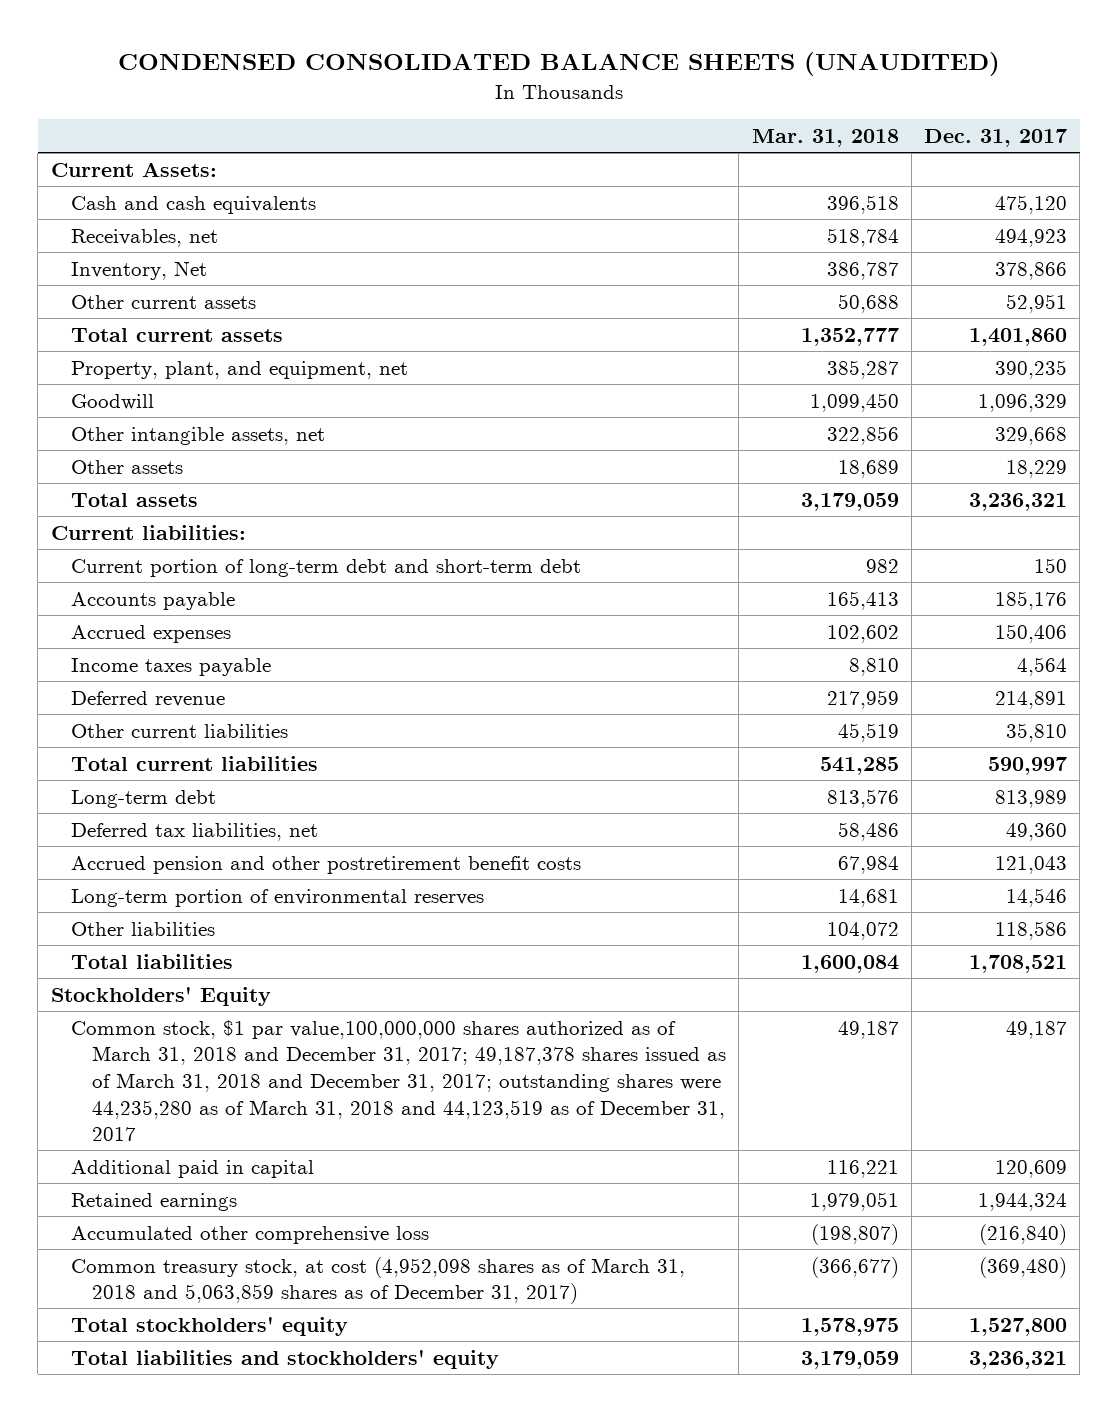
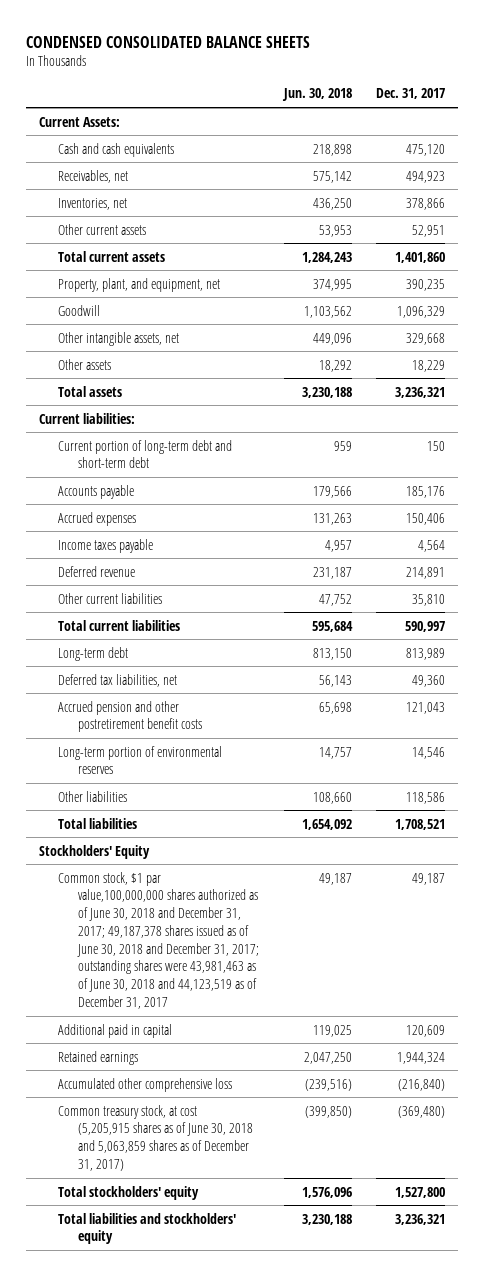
[117,52,1000,77] CONDENSED CONSOLIDATED BALANCE SHEETS (UNAUDITED) -> [26,35,311,48] CONDENSED CONSOLIDATED BALANCE SHEETS
[751,129,899,148] Mar. 31, 2018 -> none
none -> [281,88,352,102] Jun. 30, 2018
[71,260,208,280] Inventory, Net -> [58,197,128,210] Inventories, net
[71,1019,726,1142] Common stock, $1 par value,100,000,000 shares authorized as of March 31, 2018 and December 31, 2017; 49,187,378 shares issued as of March 31, 2018 and December 31, 2017; outstanding shares were 44,235,280 as of March 31, 2018 and 44,123,519 as of December 31, 2017 -> [58,871,260,1009] Common stock, $1 par value,100,000,000 shares authorized as of June 30, 2018 and December 31, 2017; 49,187,378 shares issued as of June 30, 2018 and December 31, 2017; outstanding shares were 43,981,463 as of June 30, 2018 and 44,123,519 as of December 31, 2017
[71,1256,686,1305] Common treasury stock, at cost (4,952,098 shares as of March 31, 2018 and 5,063,859 shares as of December 31, 2017) -> [58,1104,254,1171] Common treasury stock, at cost (5,205,915 shares as of June 30, 2018 and 5,063,859 shares as of December 31, 2017)

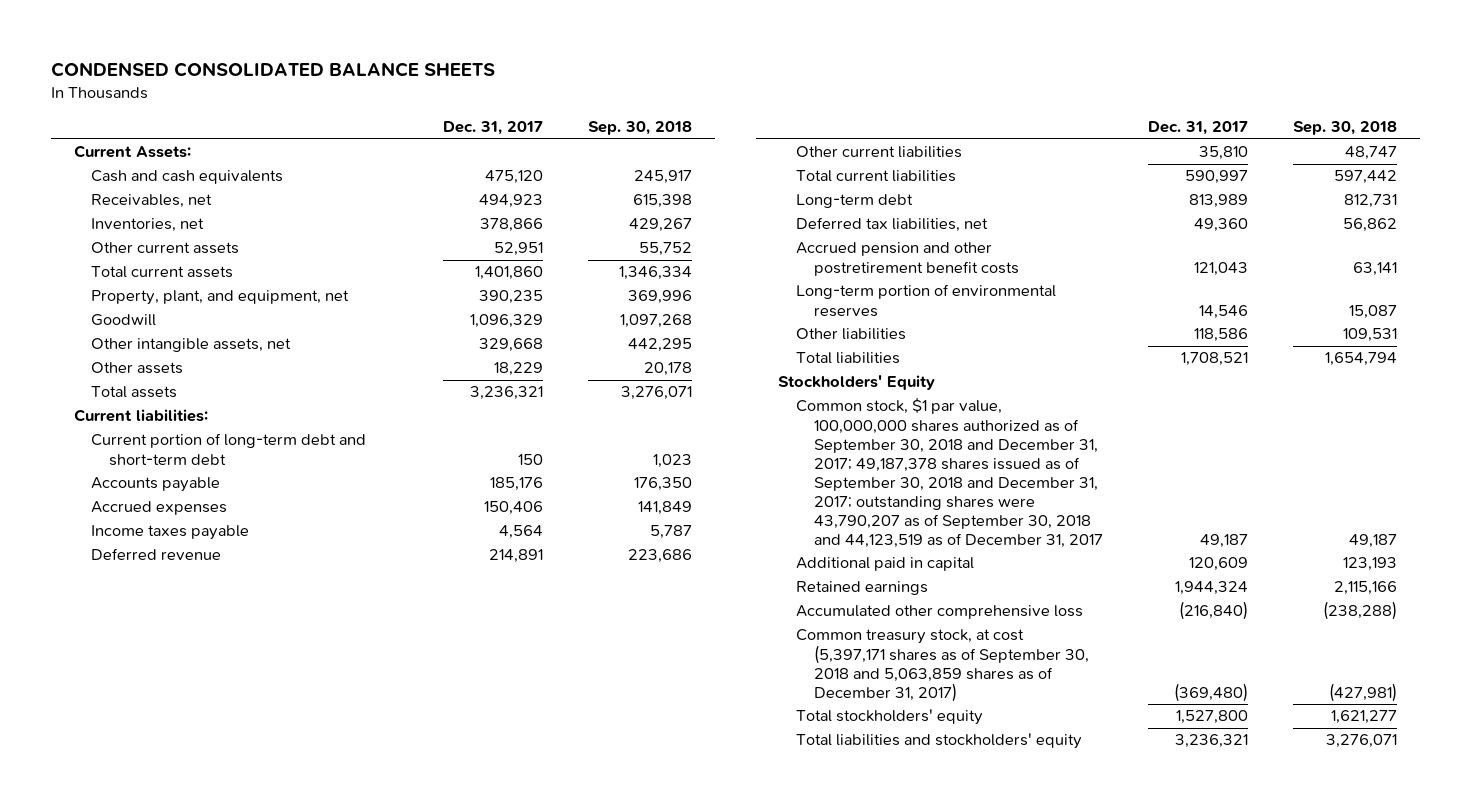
[281,88,352,102] Jun. 30, 2018 -> none
none -> [588,121,693,136] Sep. 30, 2018
[58,871,260,1009] Common stock, $1 par value,100,000,000 shares authorized as of June 30, 2018 and December 31, 2017; 49,187,378 shares issued as of June 30, 2018 and December 31, 2017; outstanding shares were 43,981,463 as of June 30, 2018 and 44,123,519 as of December 31, 2017 -> [796,398,1103,549] Common stock, $1 par value, 100,000,000 shares authorized as of September 30, 2018 and December 31, 2017; 49,187,378 shares issued as of September 30, 2018 and December 31, 2017; outstanding shares were 43,790,207 as of September 30, 2018 and 44,123,519 as of December 31, 2017
[58,1104,254,1171] Common treasury stock, at cost (5,205,915 shares as of June 30, 2018 and 5,063,859 shares as of December 31, 2017) -> [796,629,1089,702] Common treasury stock, at cost (5,397,171 shares as of September 30, 2018 and 5,063,859 shares as of December 31, 2017)

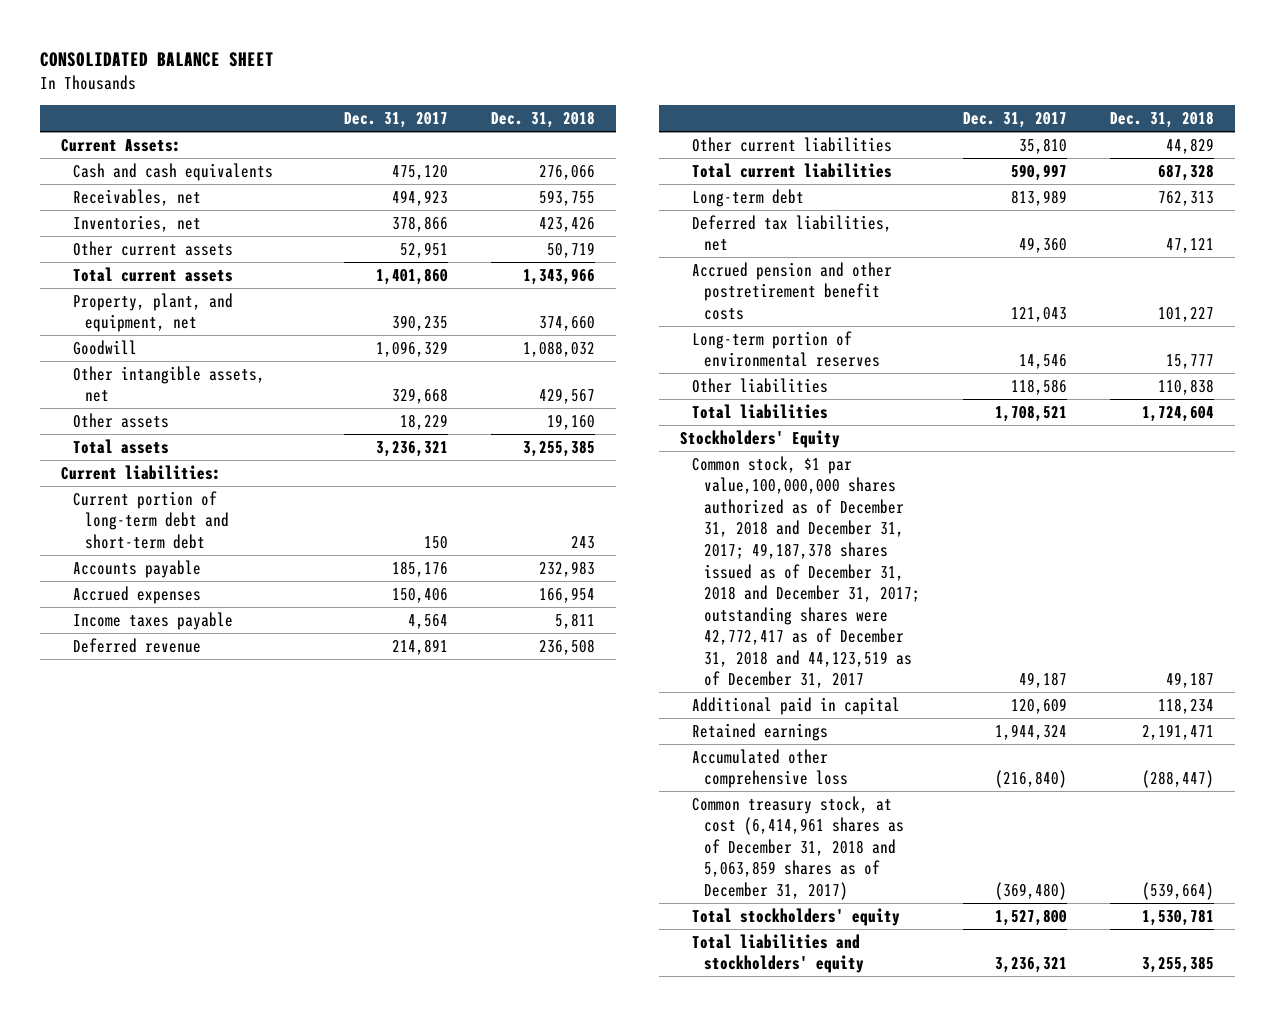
[50,62,495,78] CONDENSED CONSOLIDATED BALANCE SHEETS -> [39,51,274,67] CONSOLIDATED BALANCE SHEET
[588,121,693,136] Sep. 30, 2018 -> none
none -> [490,111,595,129] Dec. 31, 2018
[796,398,1103,549] Common stock, $1 par value, 100,000,000 shares authorized as of September 30, 2018 and December 31, 2017; 49,187,378 shares issued as of September 30, 2018 and December 31, 2017; outstanding shares were 43,790,207 as of September 30, 2018 and 44,123,519 as of December 31, 2017 -> [691,455,920,689] Common stock, $1 par value,100,000,000 shares authorized as of December 31, 2018 and December 31, 2017; 49,187,378 shares issued as of December 31, 2018 and December 31, 2017; outstanding shares were 42,772,417 as of December 31, 2018 and 44,123,519 as of December 31, 2017
[796,629,1089,702] Common treasury stock, at cost (5,397,171 shares as of September 30, 2018 and 5,063,859 shares as of December 31, 2017) -> [691,795,904,901] Common treasury stock, at cost (6,414,961 shares as of December 31, 2018 and 5,063,859 shares as of December 31, 2017)

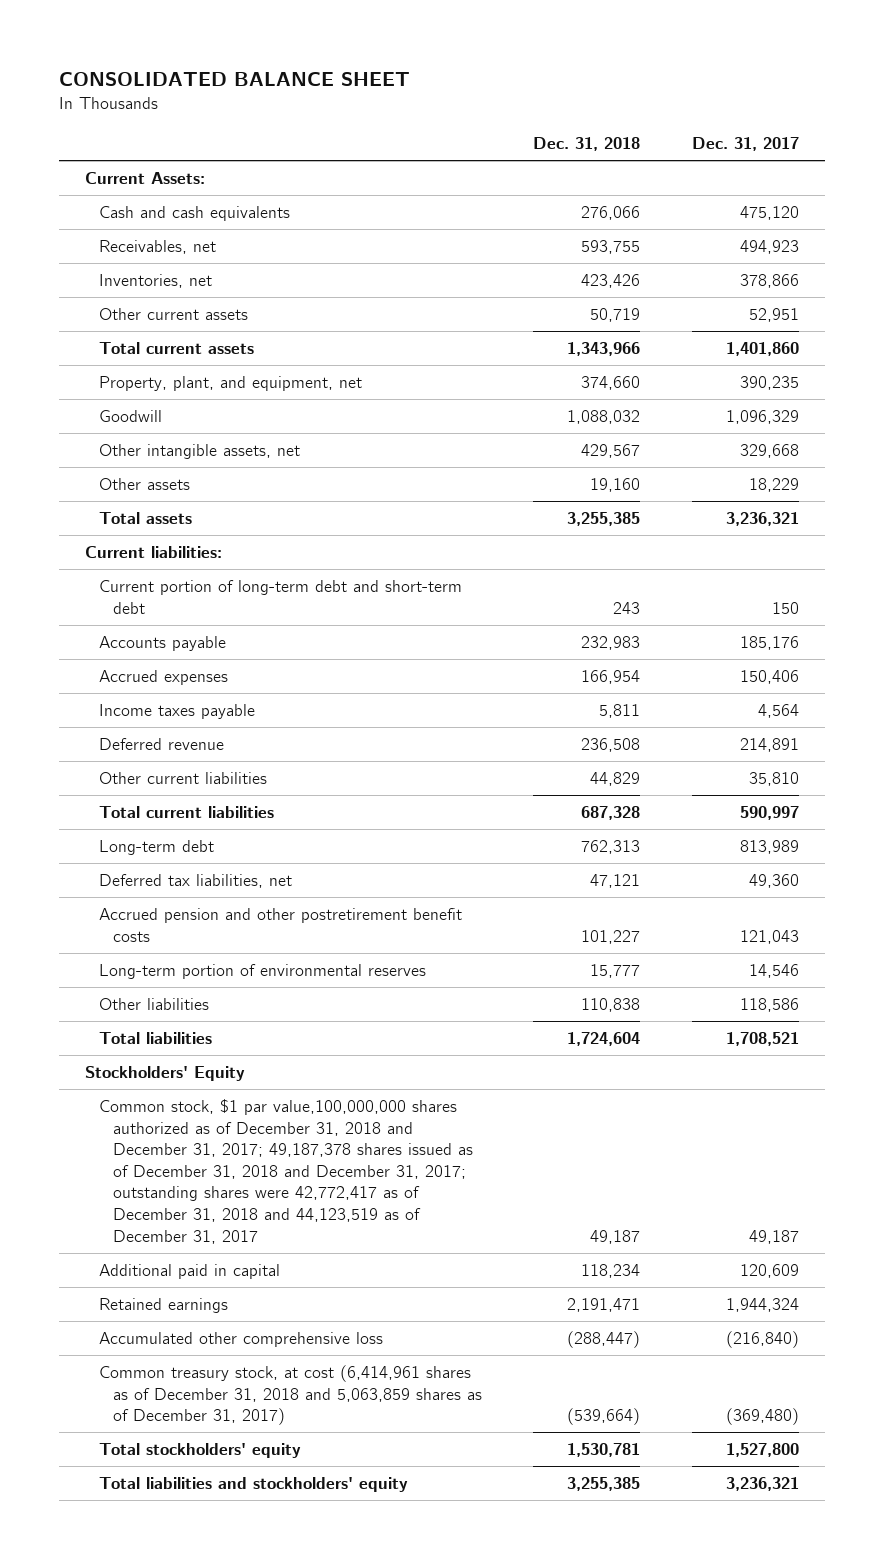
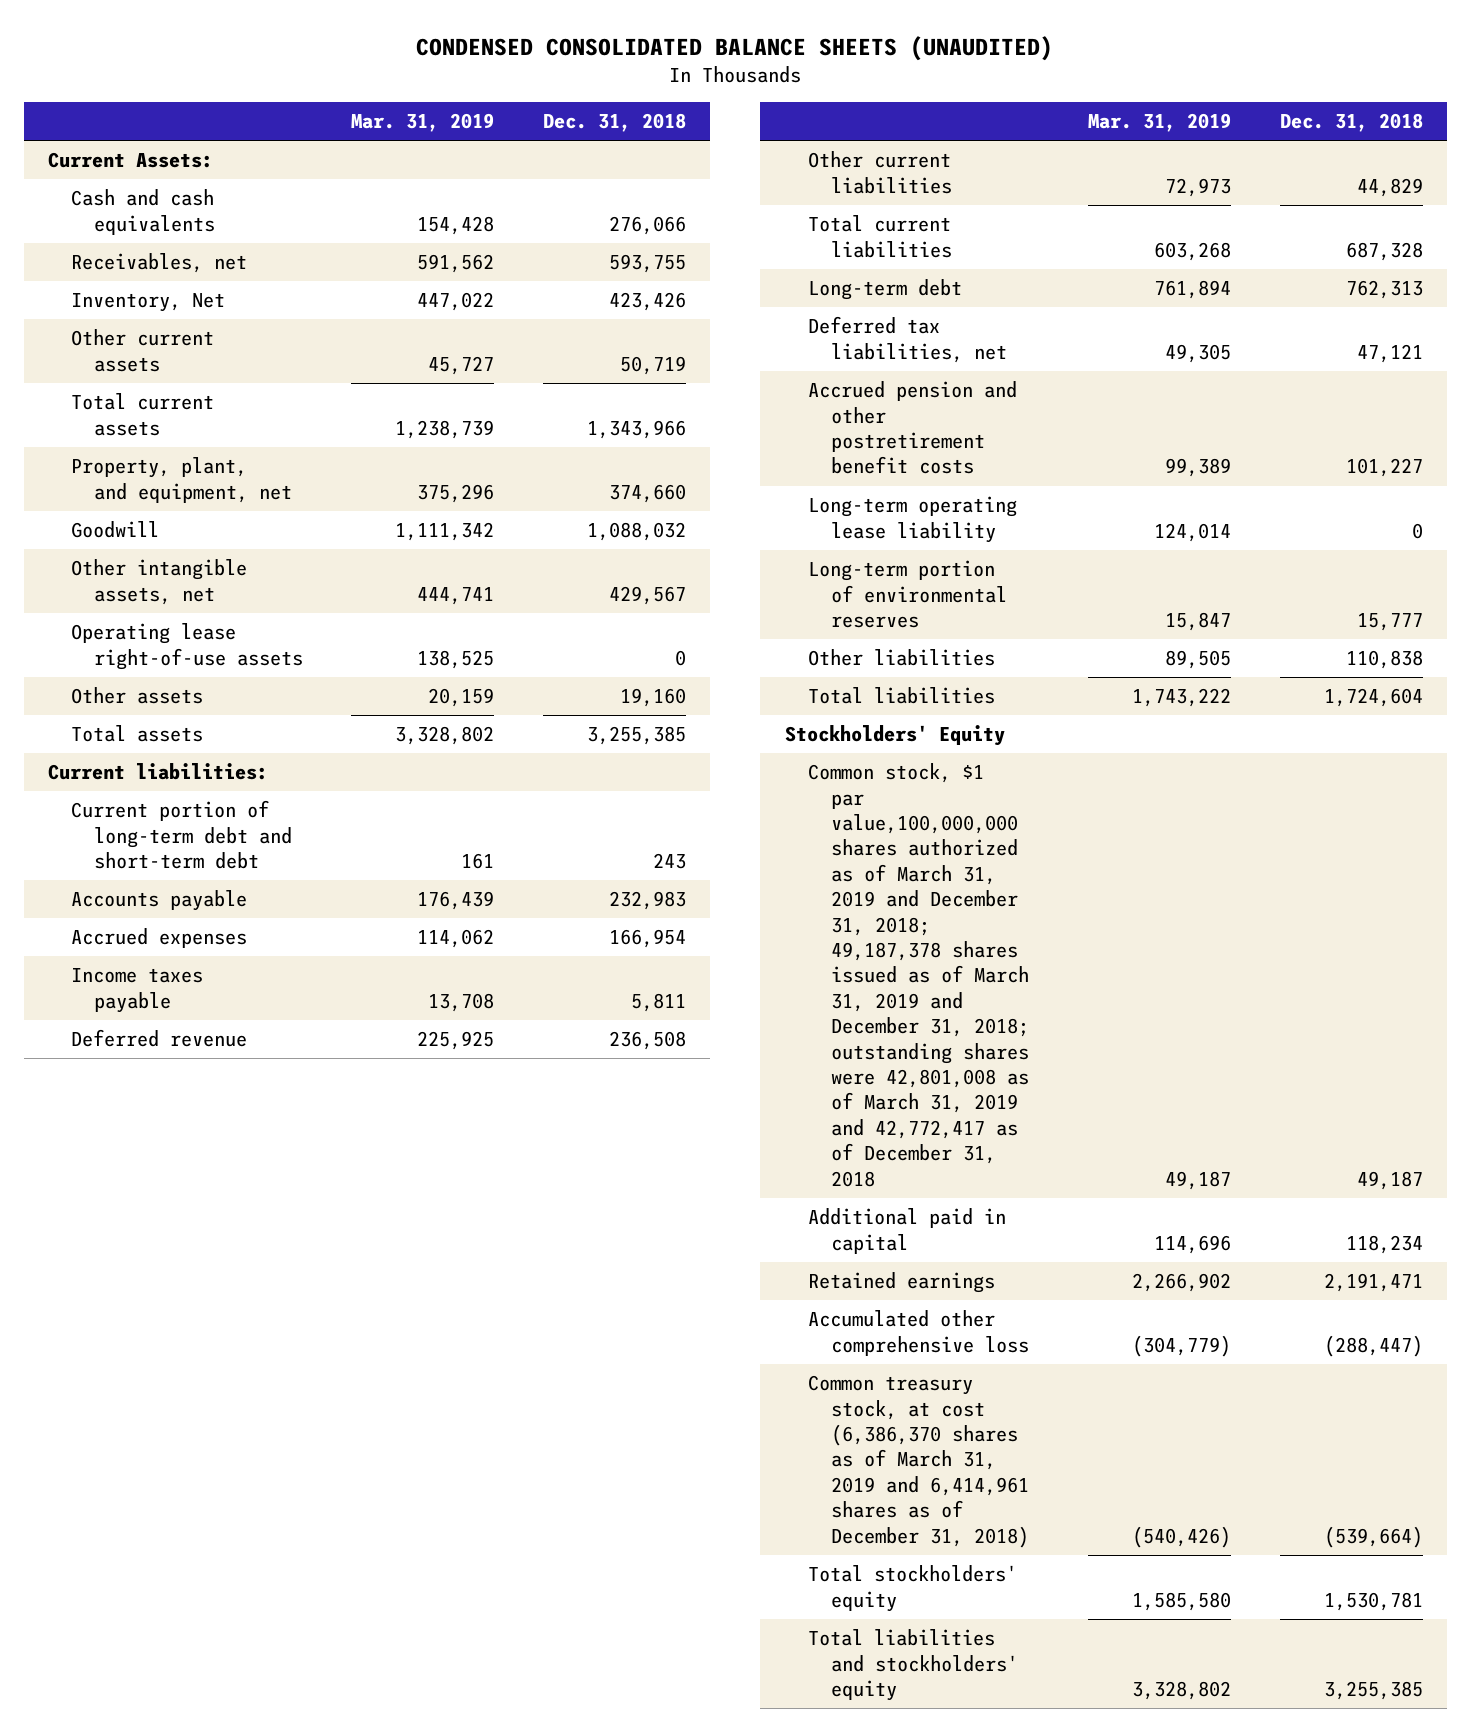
[59,71,411,86] CONSOLIDATED BALANCE SHEET -> [416,35,1054,61] CONDENSED CONSOLIDATED BALANCE SHEETS (UNAUDITED)
[691,137,799,152] Dec. 31, 2017 -> none
none -> [351,113,495,133] Mar. 31, 2019
[98,273,212,288] Inventories, net -> [70,293,225,313] Inventory, Net
none -> [70,623,303,670] Operating lease right-of-use assets
none -> [807,496,1017,543] Long-term operating lease liability
[98,1098,474,1244] Common stock, $1 par value,100,000,000 shares authorized as of December 31, 2018 and December 31, 2017; 49,187,378 shares issued as of December 31, 2018 and December 31, 2017; outstanding shares were 42,772,417 as of December 31, 2018 and 44,123,519 as of December 31, 2017 -> [807,763,1029,1187] Common stock, $1 par value,100,000,000 shares authorized as of March 31, 2019 and December 31, 2018; 49,187,378 shares issued as of March 31, 2019 and December 31, 2018; outstanding shares were 42,801,008 as of March 31, 2019 and 42,772,417 as of December 31, 2018
[98,1364,483,1426] Common treasury stock, at cost (6,414,961 shares as of December 31, 2018 and 5,063,859 shares as of December 31, 2017) -> [807,1375,1029,1548] Common treasury stock, at cost (6,386,370 shares as of March 31, 2019 and 6,414,961 shares as of December 31, 2018)

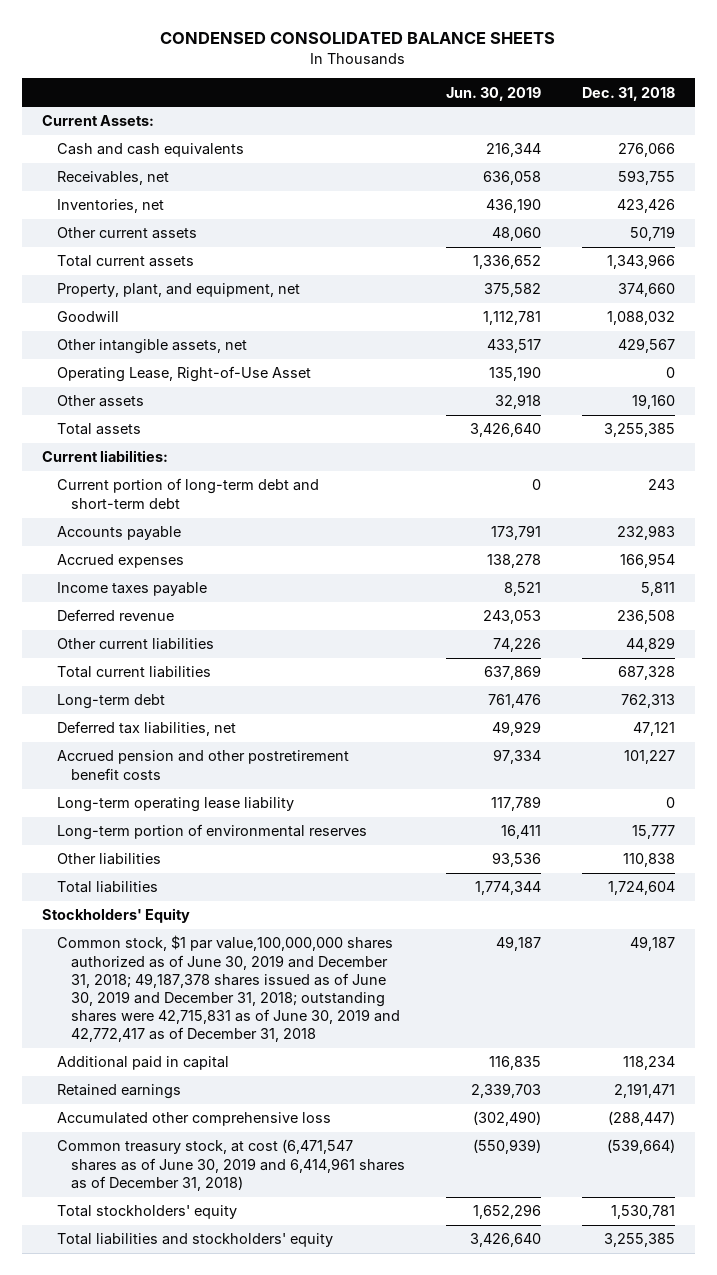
[416,35,1054,61] CONDENSED CONSOLIDATED BALANCE SHEETS (UNAUDITED) -> [160,32,556,45] CONDENSED CONSOLIDATED BALANCE SHEETS
[351,113,495,133] Mar. 31, 2019 -> none
none -> [446,86,542,101] Jun. 30, 2019
[70,293,225,313] Inventory, Net -> [56,199,164,214] Inventories, net
[70,623,303,670] Operating lease right-of-use assets -> [56,366,311,383] Operating Lease, Right-of-Use Asset
[807,763,1029,1187] Common stock, $1 par value,100,000,000 shares authorized as of March 31, 2019 and December 31, 2018; 49,187,378 shares issued as of March 31, 2019 and December 31, 2018; outstanding shares were 42,801,008 as of March 31, 2019 and 42,772,417 as of December 31, 2018 -> [56,935,401,1043] Common stock, $1 par value,100,000,000 shares authorized as of June 30, 2019 and December 31, 2018; 49,187,378 shares issued as of June 30, 2019 and December 31, 2018; outstanding shares were 42,715,831 as of June 30, 2019 and 42,772,417 as of December 31, 2018
[807,1375,1029,1548] Common treasury stock, at cost (6,386,370 shares as of March 31, 2019 and 6,414,961 shares as of December 31, 2018) -> [56,1139,406,1191] Common treasury stock, at cost (6,471,547 shares as of June 30, 2019 and 6,414,961 shares as of December 31, 2018)

